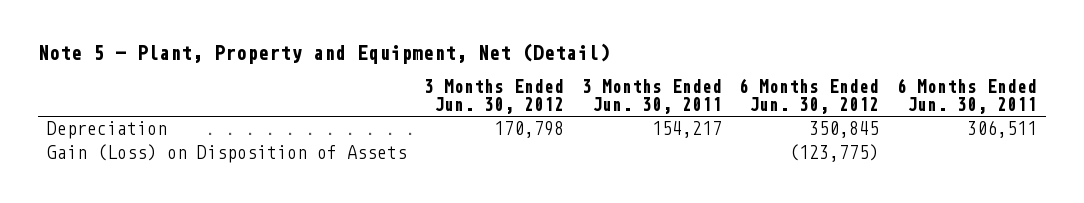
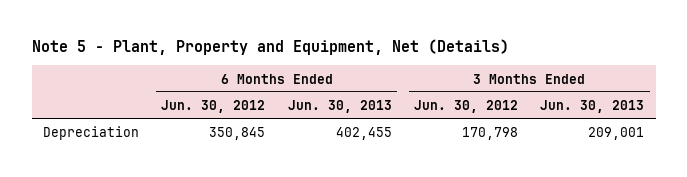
[37,43,610,65] Note 5 - Plant, Property and Equipment, Net (Detail) -> [31,39,509,56] Note 5 - Plant, Property and Equipment, Net (Details)
[581,79,722,115] 3 Months Ended Jun. 30, 2011 -> none
[896,78,1037,115] 6 Months Ended Jun. 30, 2011 -> none
none -> [287,100,392,114] Jun. 30, 2013
none -> [540,100,645,114] Jun. 30, 2013
[46,144,407,164] Gain (Loss) on Disposition of Assets -> none

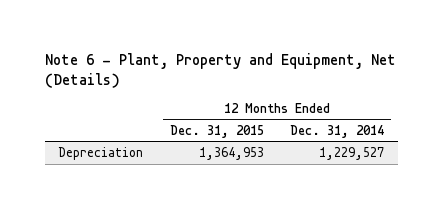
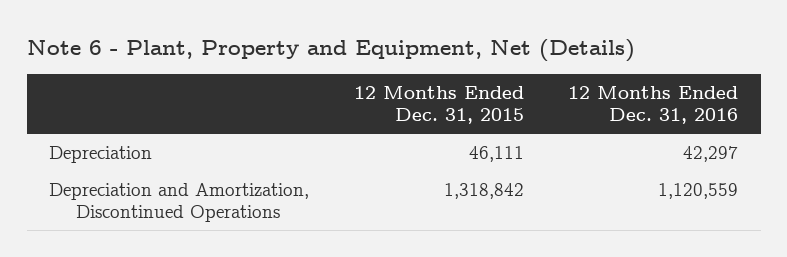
[290,124,385,138] Dec. 31, 2014 -> none
none -> [568,85,739,125] 12 Months Ended Dec. 31, 2016
[198,147,264,161] 1,364,953 -> [468,145,524,162] 46,111
none -> [48,182,309,223] Depreciation and Amortization, Discontinued Operations

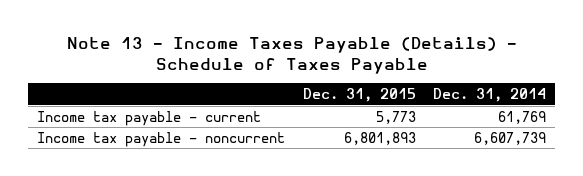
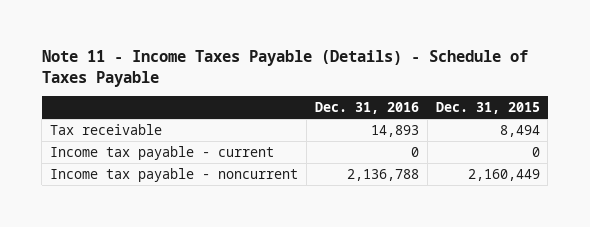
[66,36,517,74] Note 13 - Income Taxes Payable (Details) - Schedule of Taxes Payable -> [41,50,528,87] Note 11 - Income Taxes Payable (Details) - Schedule of Taxes Payable
[433,88,547,103] Dec. 31, 2014 -> none
none -> [314,102,419,115] Dec. 31, 2016
none -> [49,123,162,135] Tax receivable
[375,110,416,124] 5,773 -> [531,146,540,157] 0
[343,131,416,145] 6,801,893 -> [467,168,540,181] 2,160,449

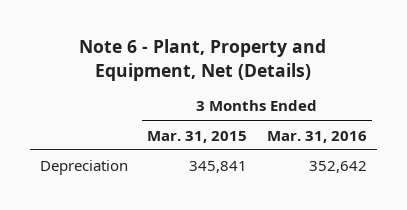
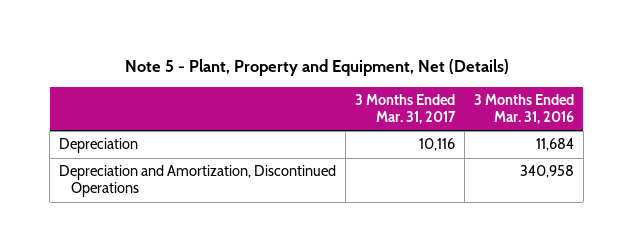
[79,39,327,81] Note 6 - Plant, Property and Equipment, Net (Details) -> [124,59,509,77] Note 5 - Plant, Property and Equipment, Net (Details)
[147,130,248,143] Mar. 31, 2015 -> none
none -> [355,94,457,125] 3 Months Ended Mar. 31, 2017
[309,160,368,173] 352,642 -> [535,138,574,152] 11,684
none -> [59,165,337,198] Depreciation and Amortization, Discontinued Operations

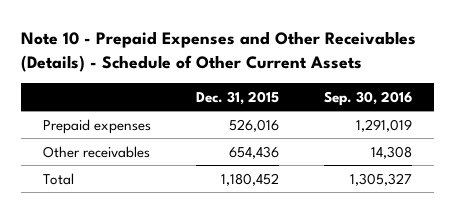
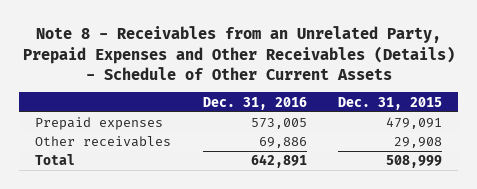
[20,31,416,72] Note 10 - Prepaid Expenses and Other Receivables (Details) - Schedule of Other Current Assets -> [22,26,455,80] Note 8 - Receivables from an Unrelated Party, Prepaid Expenses and Other Receivables (Details) - Schedule of Other Current Assets
[323,90,412,106] Sep. 30, 2016 -> none
none -> [202,96,307,110] Dec. 31, 2016
[228,118,279,132] 526,016 -> [385,117,442,130] 479,091
[228,145,279,159] 654,436 -> [393,137,442,149] 29,908
[220,172,279,186] 1,180,452 -> [385,155,442,169] 508,999

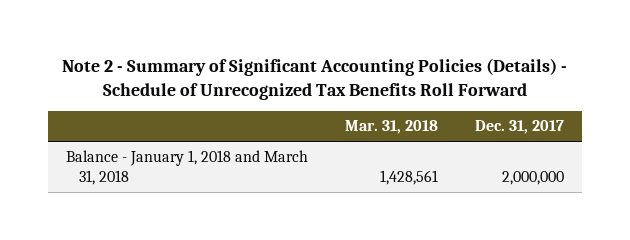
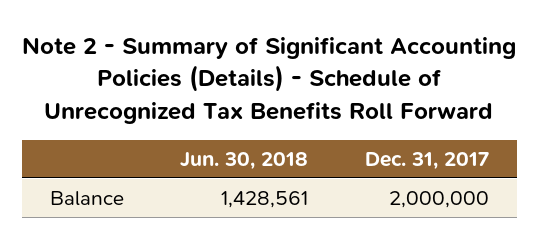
[345,120,439,135] Mar. 31, 2018 -> none
none -> [180,152,309,171] Jun. 30, 2018
[66,150,309,186] Balance - January 1, 2018 and March 31, 2018 -> [49,191,124,207] Balance

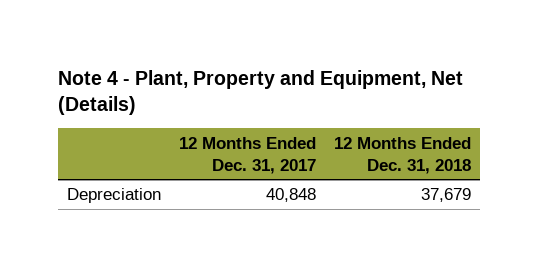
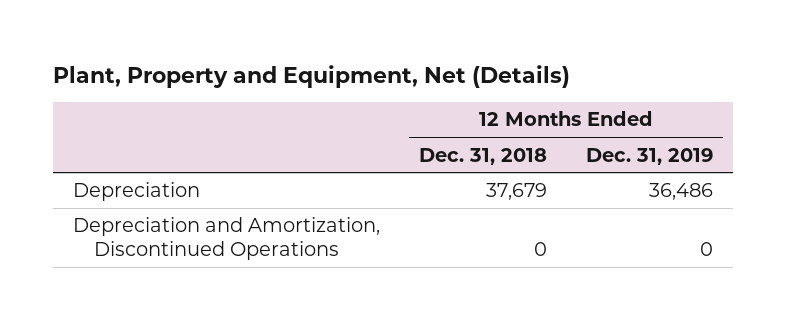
[58,69,464,116] Note 4 - Plant, Property and Equipment, Net (Details) -> [52,64,570,88] Plant, Property and Equipment, Net (Details)
[178,136,316,174] 12 Months Ended Dec. 31, 2017 -> none
none -> [585,147,713,165] Dec. 31, 2019
none -> [72,217,380,261] Depreciation and Amortization, Discontinued Operations

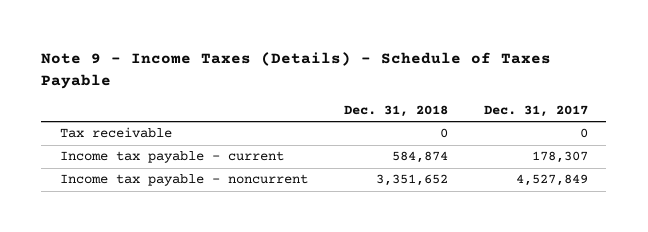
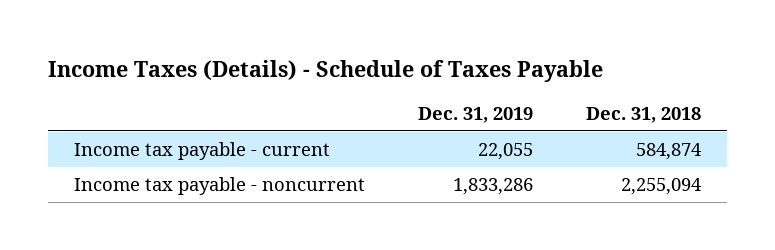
[41,52,552,89] Note 9 - Income Taxes (Details) - Schedule of Taxes Payable -> [47,59,603,82] Income Taxes (Details) - Schedule of Taxes Payable
[484,105,589,118] Dec. 31, 2017 -> none
none -> [418,106,534,123] Dec. 31, 2019
[59,127,172,139] Tax receivable -> none
[375,174,448,187] 3,351,652 -> [620,178,702,196] 2,255,094

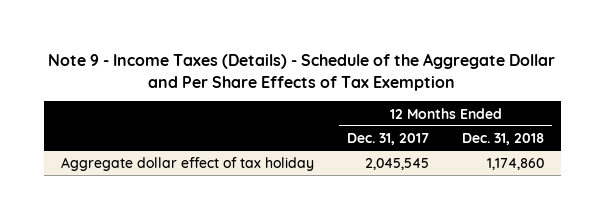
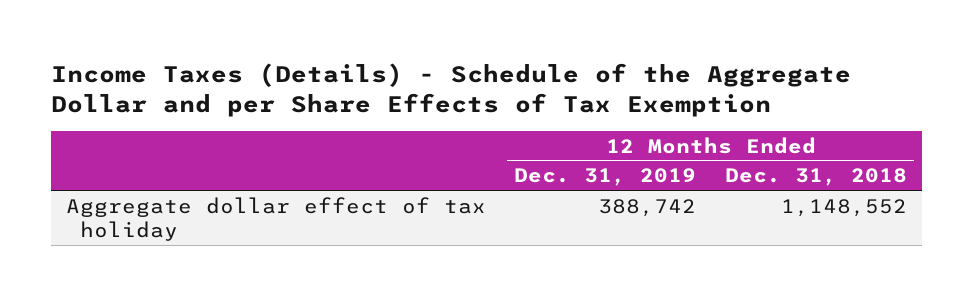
[48,52,556,91] Note 9 - Income Taxes (Details) - Schedule of the Aggregate Dollar and Per Share Effects of Tax Exemption -> [51,62,852,117] Income Taxes (Details) - Schedule of the Aggregate Dollar and per Share Effects of Tax Exemption
[346,132,429,145] Dec. 31, 2017 -> none
none -> [514,168,697,187] Dec. 31, 2019
[487,158,545,171] 1,174,860 -> [781,198,908,217] 1,148,552

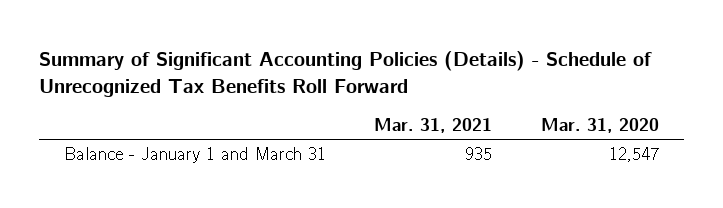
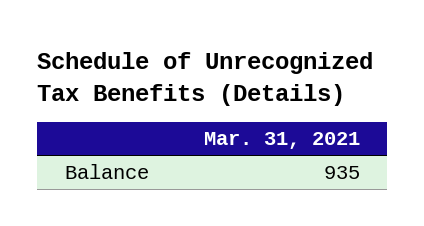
[39,51,653,97] Summary of Significant Accounting Policies (Details) - Schedule of Unrecognized Tax Benefits Roll Forward -> [36,52,373,107] Schedule of Unrecognized Tax Benefits (Details)
[541,117,660,133] Mar. 31, 2020 -> none
[63,147,326,164] Balance - January 1 and March 31 -> [64,164,149,180] Balance

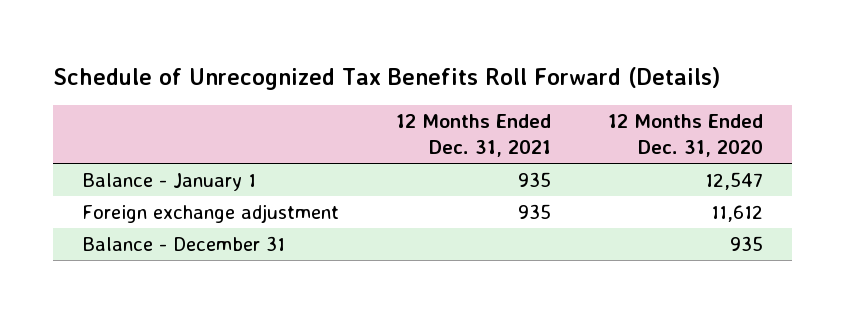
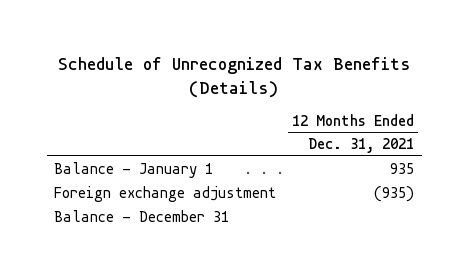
[53,66,721,90] Schedule of Unrecognized Tax Benefits Roll Forward (Details) -> [58,57,411,98] Schedule of Unrecognized Tax Benefits (Details)
[608,113,764,157] 12 Months Ended Dec. 31, 2020 -> none
[518,204,552,220] 935 -> [374,186,415,203] (935)

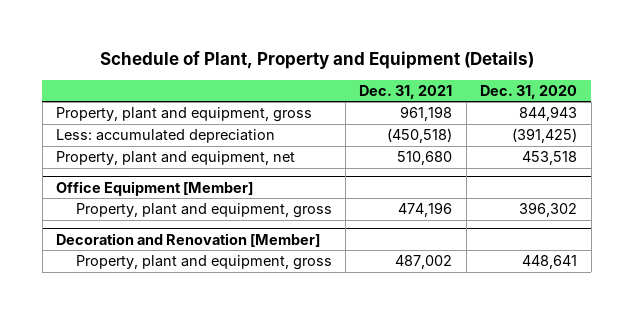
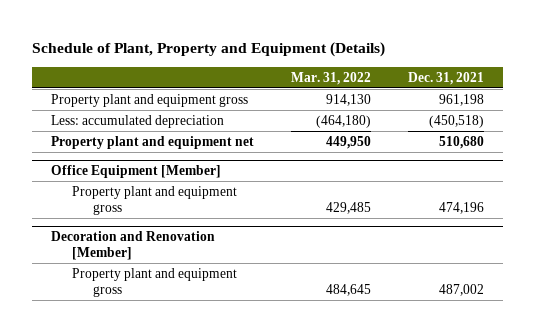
[480,84,578,99] Dec. 31, 2020 -> none
none -> [290,71,371,85] Mar. 31, 2022
[56,107,313,123] Property, plant and equipment, gross -> [50,93,248,107] Property plant and equipment gross
[56,151,296,166] Property, plant and equipment, net -> [50,135,254,149] Property plant and equipment net
[75,203,332,219] Property, plant and equipment, gross -> [71,185,237,216] Property plant and equipment gross
[75,255,332,271] Property, plant and equipment, gross -> [71,267,237,298] Property plant and equipment gross

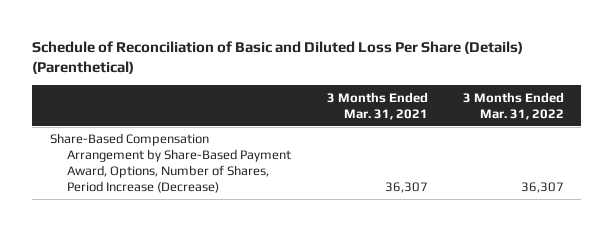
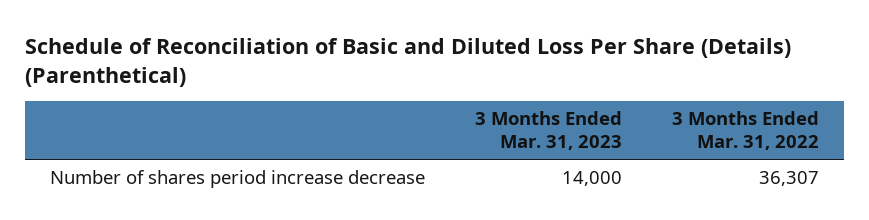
[326,91,428,120] 3 Months Ended Mar. 31, 2021 -> none
none -> [475,111,623,151] 3 Months Ended Mar. 31, 2023
[49,133,292,193] Share-Based Compensation Arrangement by Share-Based Payment Award, Options, Number of Shares, Period Increase (Decrease) -> [50,170,426,189] Number of shares period increase decrease

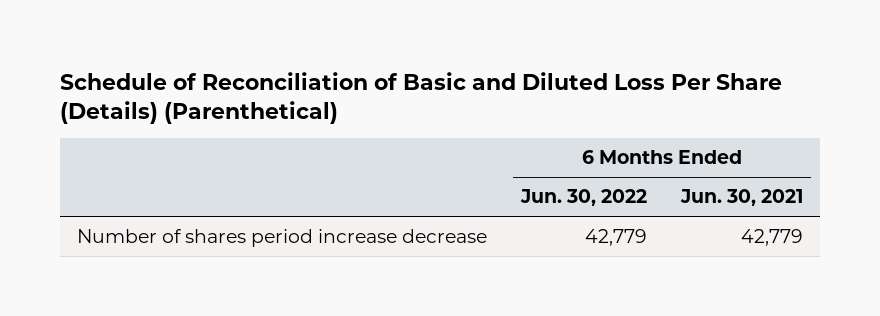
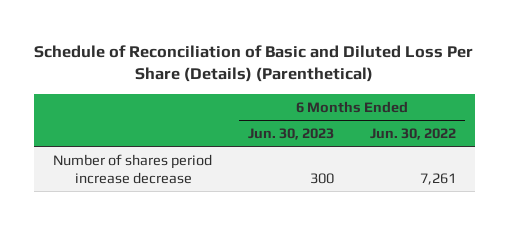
[679,189,803,207] Jun. 30, 2021 -> none
none -> [247,127,334,140] Jun. 30, 2023
[585,229,648,247] 42,779 -> [420,173,457,186] 7,261

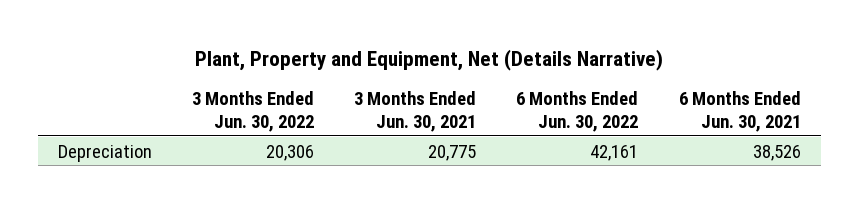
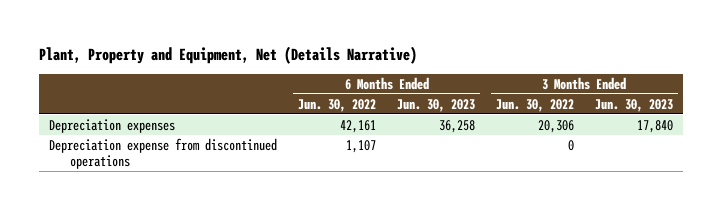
[354,91,477,133] 3 Months Ended Jun. 30, 2021 -> none
[678,91,801,133] 6 Months Ended Jun. 30, 2021 -> none
none -> [396,98,475,112] Jun. 30, 2023
none -> [594,98,673,112] Jun. 30, 2023
[57,144,152,162] Depreciation -> [49,118,176,133] Depreciation expenses
none -> [49,137,278,170] Depreciation expense from discontinued operations

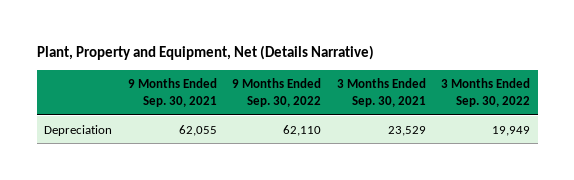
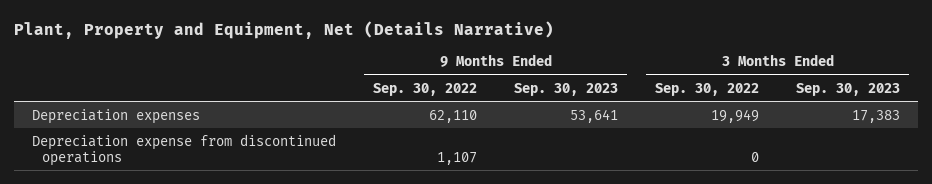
[127,78,217,108] 9 Months Ended Sep. 30, 2021 -> none
[336,78,426,108] 3 Months Ended Sep. 30, 2021 -> none
none -> [514,82,619,96] Sep. 30, 2023
none -> [795,82,900,96] Sep. 30, 2023
[44,124,113,136] Depreciation -> [32,108,201,124] Depreciation expenses
none -> [32,133,337,166] Depreciation expense from discontinued operations

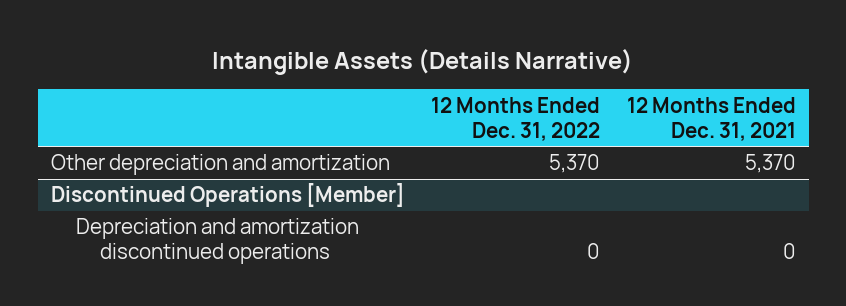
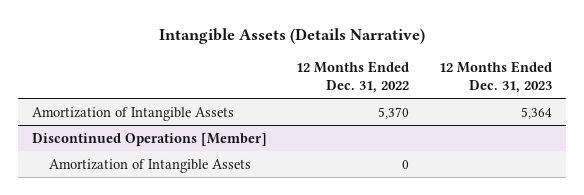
[626,96,796,141] 12 Months Ended Dec. 31, 2021 -> none
none -> [438,61,552,93] 12 Months Ended Dec. 31, 2023
[50,154,390,176] Other depreciation and amortization -> [32,106,235,121] Amortization of Intangible Assets
[75,218,359,265] Depreciation and amortization discontinued operations -> [49,158,252,173] Amortization of Intangible Assets

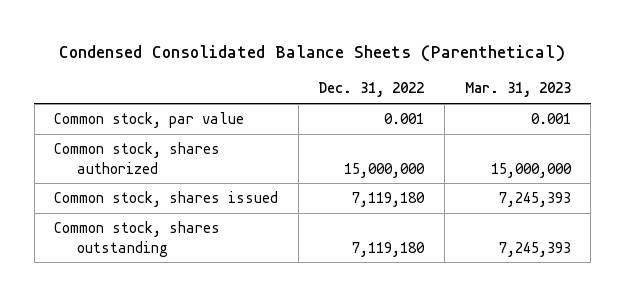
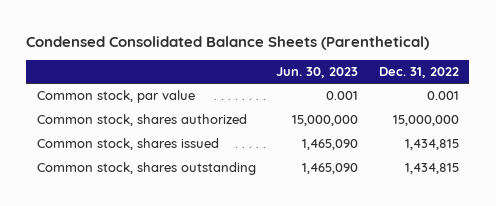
[464,82,571,98] Mar. 31, 2023 -> none
none -> [276,67,359,79] Jun. 30, 2023
[352,192,426,208] 7,119,180 -> [405,139,460,151] 1,434,815
[352,241,426,257] 7,119,180 -> [405,163,460,175] 1,434,815

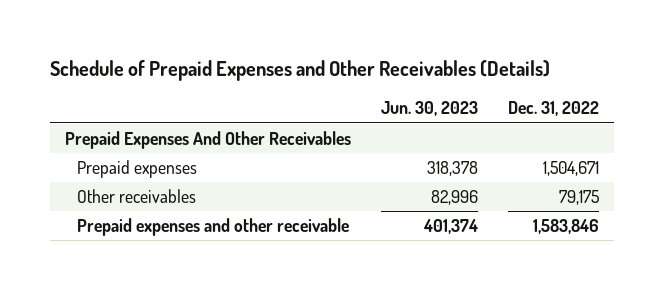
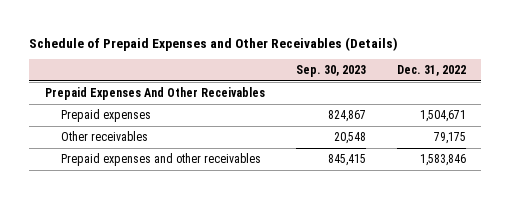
[380,101,478,117] Jun. 30, 2023 -> none
none -> [295,65,366,78] Sep. 30, 2023
[77,217,350,236] Prepaid expenses and other receivable -> [60,152,261,166] Prepaid expenses and other receivables

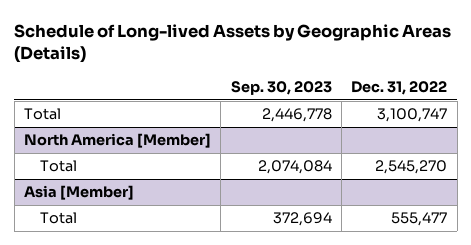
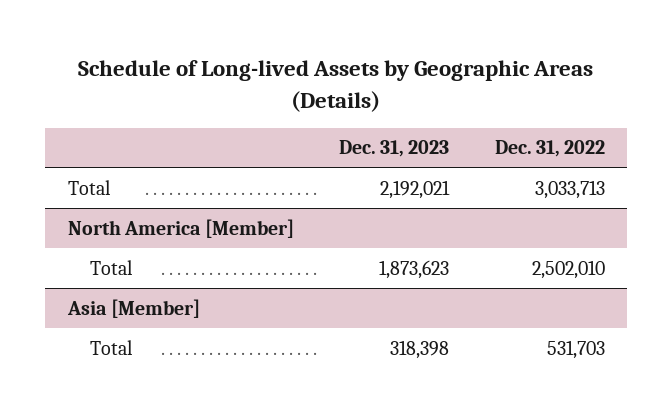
[230,81,332,96] Sep. 30, 2023 -> none
none -> [339,140,450,158] Dec. 31, 2023
[377,108,448,123] 3,100,747 -> [534,179,605,199] 3,033,713
[375,160,448,175] 2,545,270 -> [531,259,605,279] 2,502,010
[391,212,448,227] 555,477 -> [546,339,605,359] 531,703

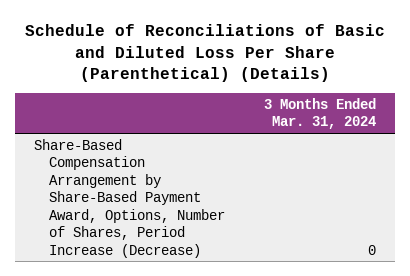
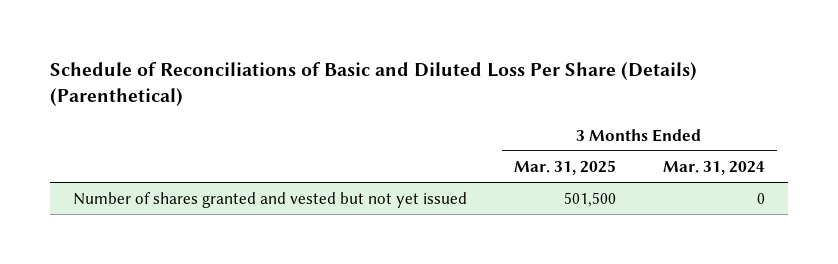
[24,24,385,83] Schedule of Reconciliations of Basic and Diluted Loss Per Share (Parenthetical) (Details) -> [49,62,697,107] Schedule of Reconciliations of Basic and Diluted Loss Per Share (Details) (Parenthetical)
none -> [514,160,617,176] Mar. 31, 2025
[33,138,226,258] Share-Based Compensation Arrangement by Share-Based Payment Award, Options, Number of Shares, Period Increase (Decrease) -> [73,192,468,209] Number of shares granted and vested but not yet issued

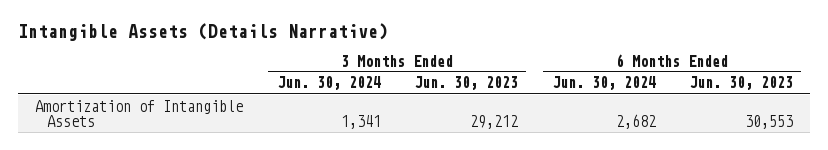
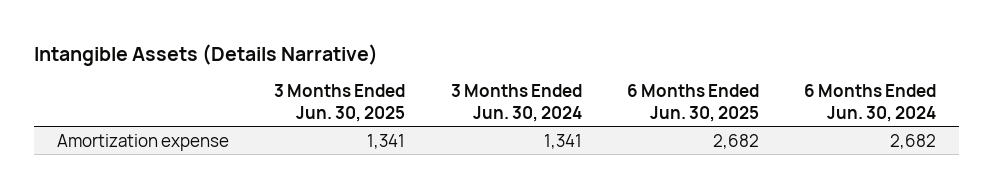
[414,76,519,91] Jun. 30, 2023 -> none
[689,76,794,91] Jun. 30, 2023 -> none
none -> [274,84,406,122] 3 Months Ended Jun. 30, 2025
none -> [626,84,759,122] 6 Months Ended Jun. 30, 2025
[34,99,243,128] Amortization of Intangible Assets -> [57,133,230,151] Amortization expense

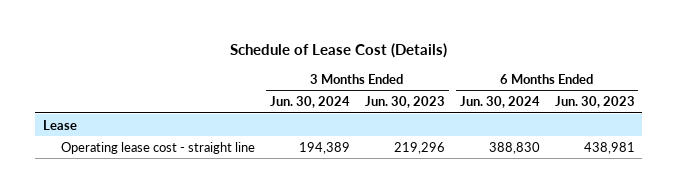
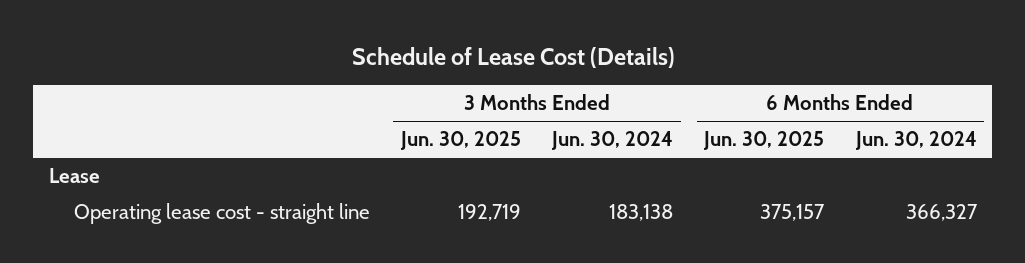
[364,95,445,108] Jun. 30, 2023 -> none
[554,95,635,108] Jun. 30, 2023 -> none
none -> [400,131,522,151] Jun. 30, 2025
none -> [703,131,825,151] Jun. 30, 2025
[299,141,351,154] 194,389 -> [609,204,674,222] 183,138
[488,141,540,154] 388,830 -> [905,204,978,222] 366,327

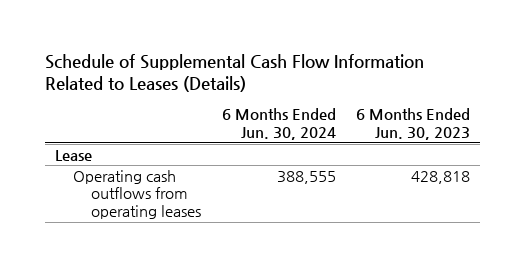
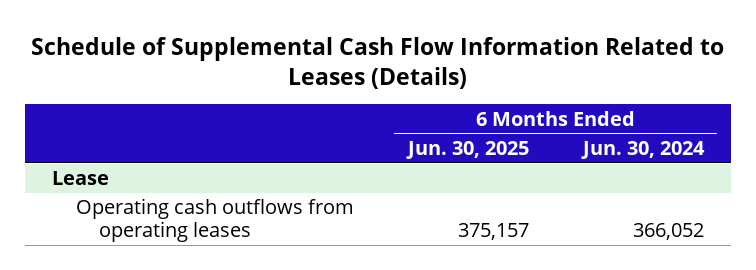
[355,108,470,141] 6 Months Ended Jun. 30, 2023 -> none
none -> [405,140,529,159] Jun. 30, 2025
[276,170,336,184] 388,555 -> [632,223,704,241] 366,052

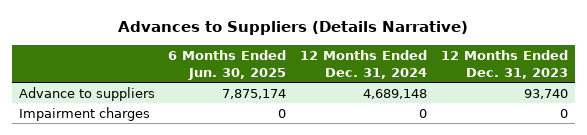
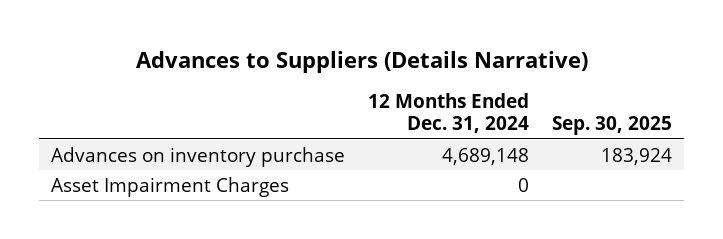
[168,50,287,81] 6 Months Ended Jun. 30, 2025 -> none
[441,50,569,80] 12 Months Ended Dec. 31, 2023 -> none
none -> [552,116,673,136] Sep. 30, 2025
[18,87,155,102] Advance to suppliers -> [50,146,345,167] Advances on inventory purchase
[18,107,150,122] Impairment charges -> [50,176,289,197] Asset Impairment Charges

